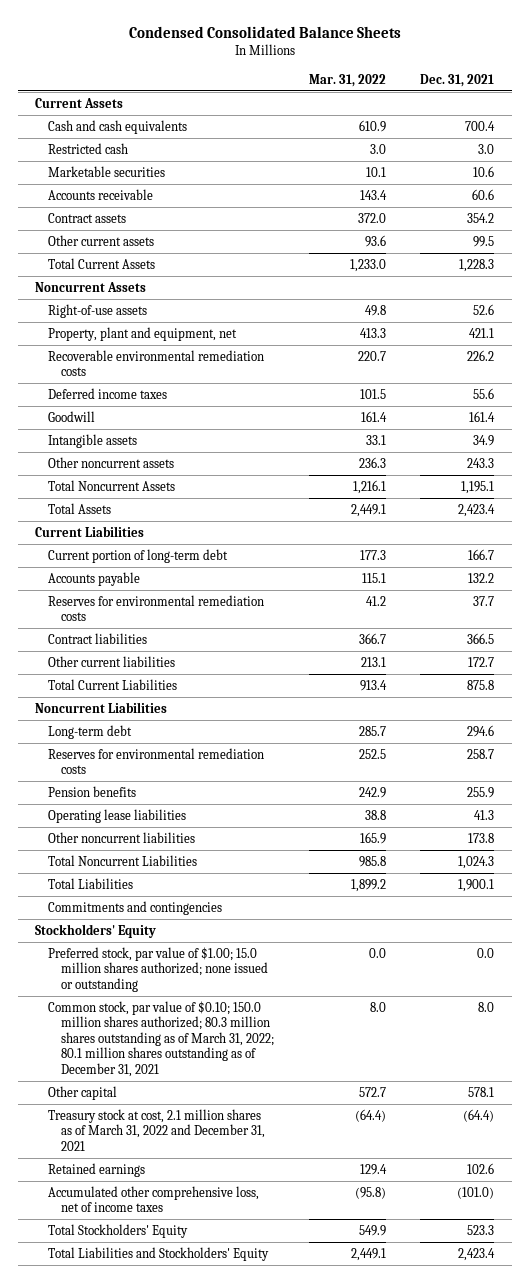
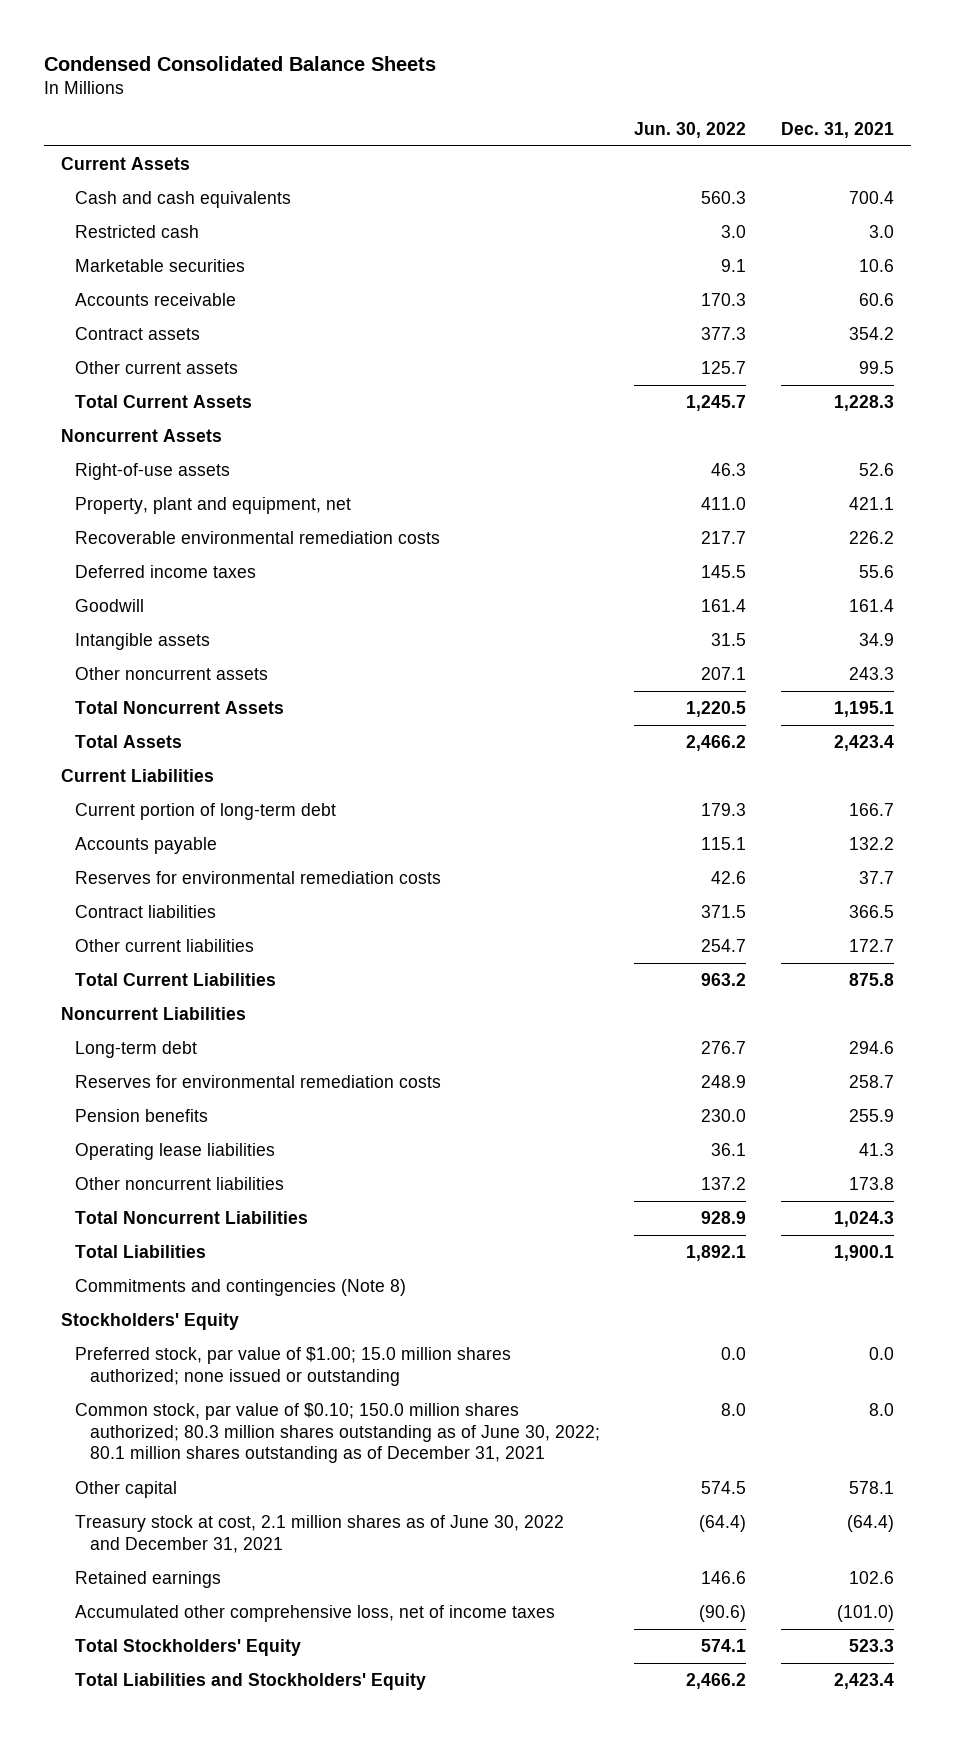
[308,73,386,87] Mar. 31, 2022 -> none
none -> [634,121,747,138] Jun. 30, 2022
[48,900,223,915] Commitments and contingencies -> [75,1279,407,1297] Commitments and contingencies (Note 8)
[48,1000,274,1077] Common stock, par value of $0.10; 150.0 million shares authorized; 80.3 million shares outstanding as of March 31, 2022; 80.1 million shares outstanding as of December 31, 2021 -> [75,1403,600,1464] Common stock, par value of $0.10; 150.0 million shares authorized; 80.3 million shares outstanding as of June 30, 2022; 80.1 million shares outstanding as of December 31, 2021
[48,1108,265,1151] Treasury stock at cost, 2.1 million shares as of March 31, 2022 and December 31, 2021 -> [75,1515,565,1553] Treasury stock at cost, 2.1 million shares as of June 30, 2022 and December 31, 2021

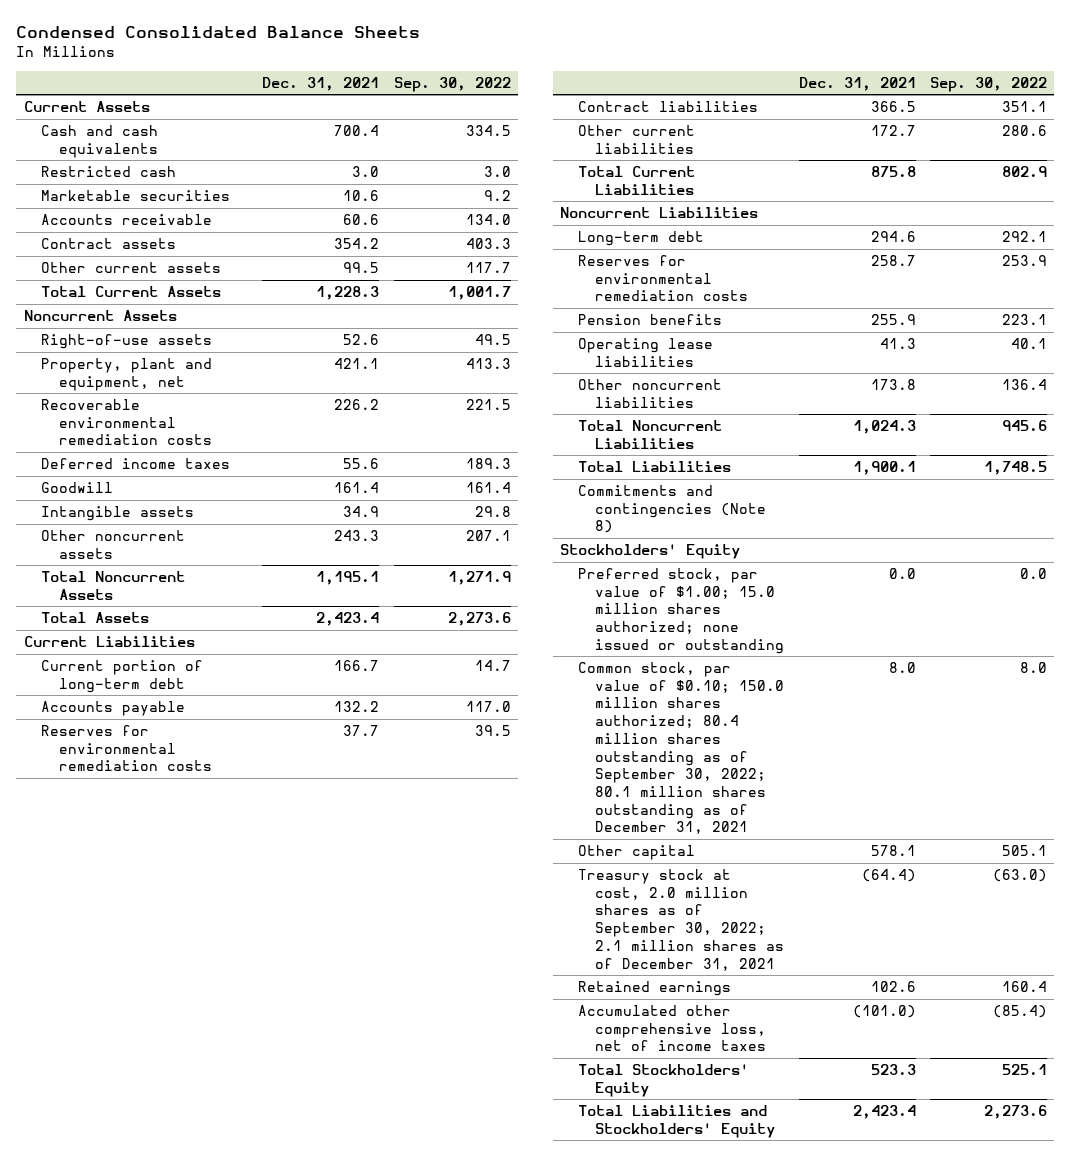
[634,121,747,138] Jun. 30, 2022 -> none
none -> [393,76,511,92] Sep. 30, 2022
[75,1403,600,1464] Common stock, par value of $0.10; 150.0 million shares authorized; 80.3 million shares outstanding as of June 30, 2022; 80.1 million shares outstanding as of December 31, 2021 -> [577,662,785,835] Common stock, par value of $0.10; 150.0 million shares authorized; 80.4 million shares outstanding as of September 30, 2022; 80.1 million shares outstanding as of December 31, 2021
[75,1515,565,1553] Treasury stock at cost, 2.1 million shares as of June 30, 2022 and December 31, 2021 -> [577,869,785,971] Treasury stock at cost, 2.0 million shares as of September 30, 2022; 2.1 million shares as of December 31, 2021

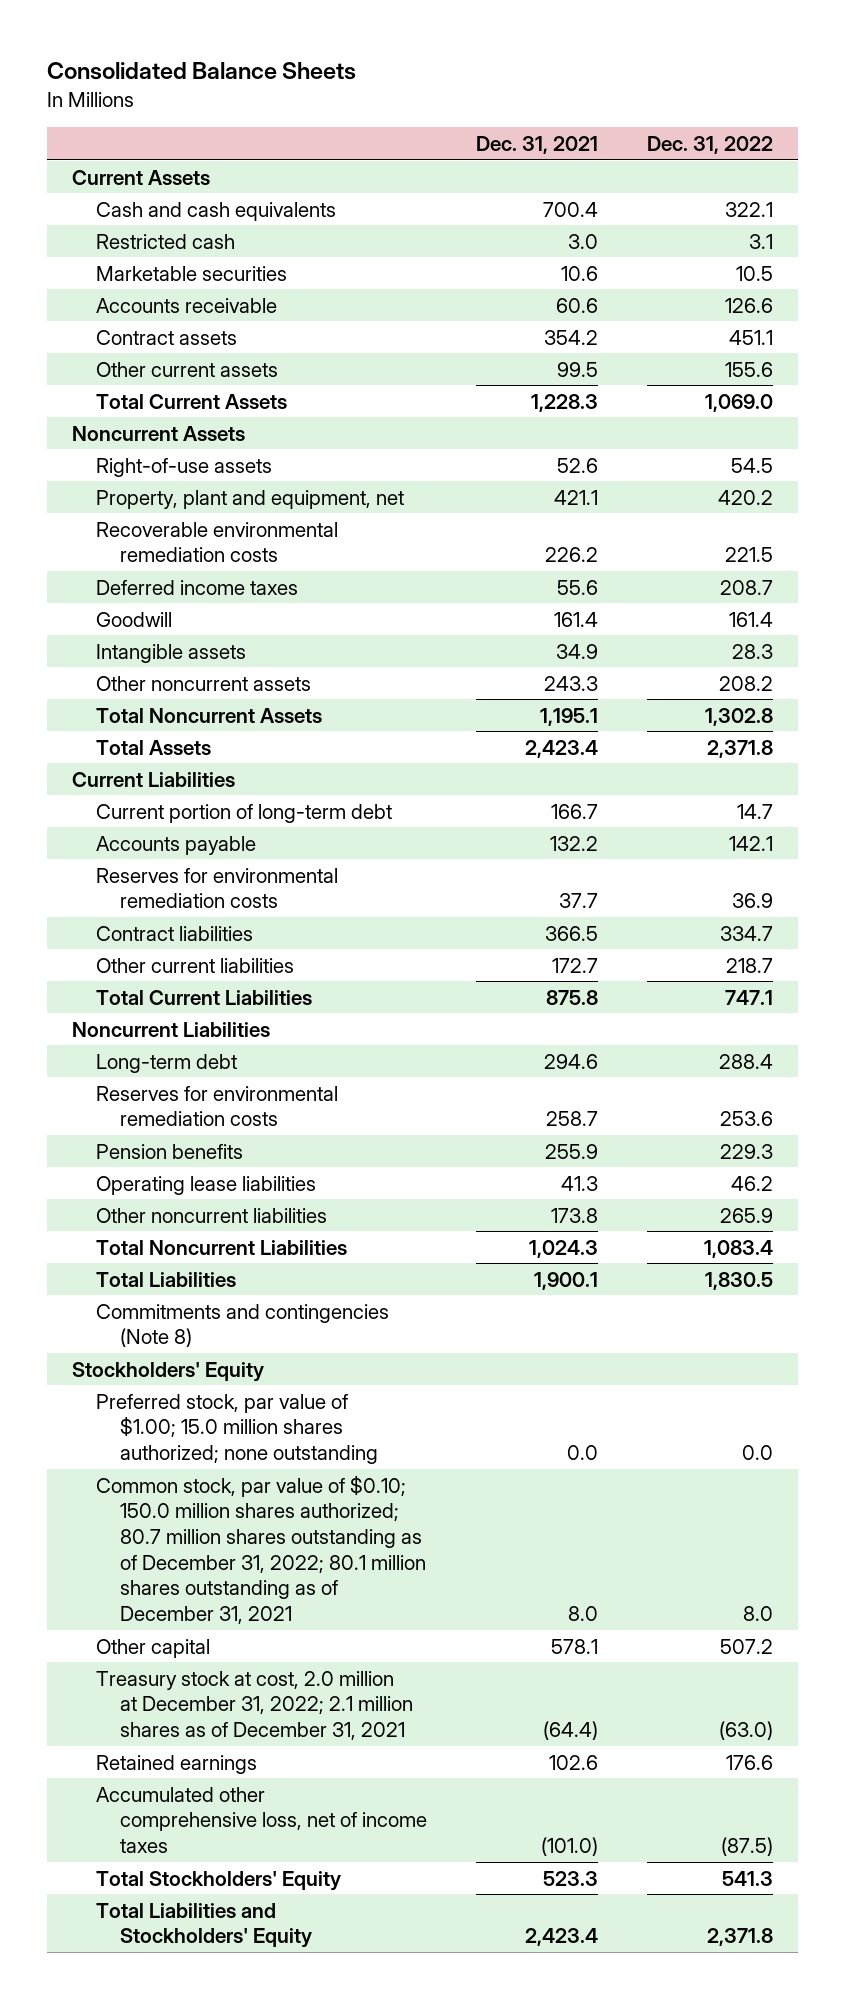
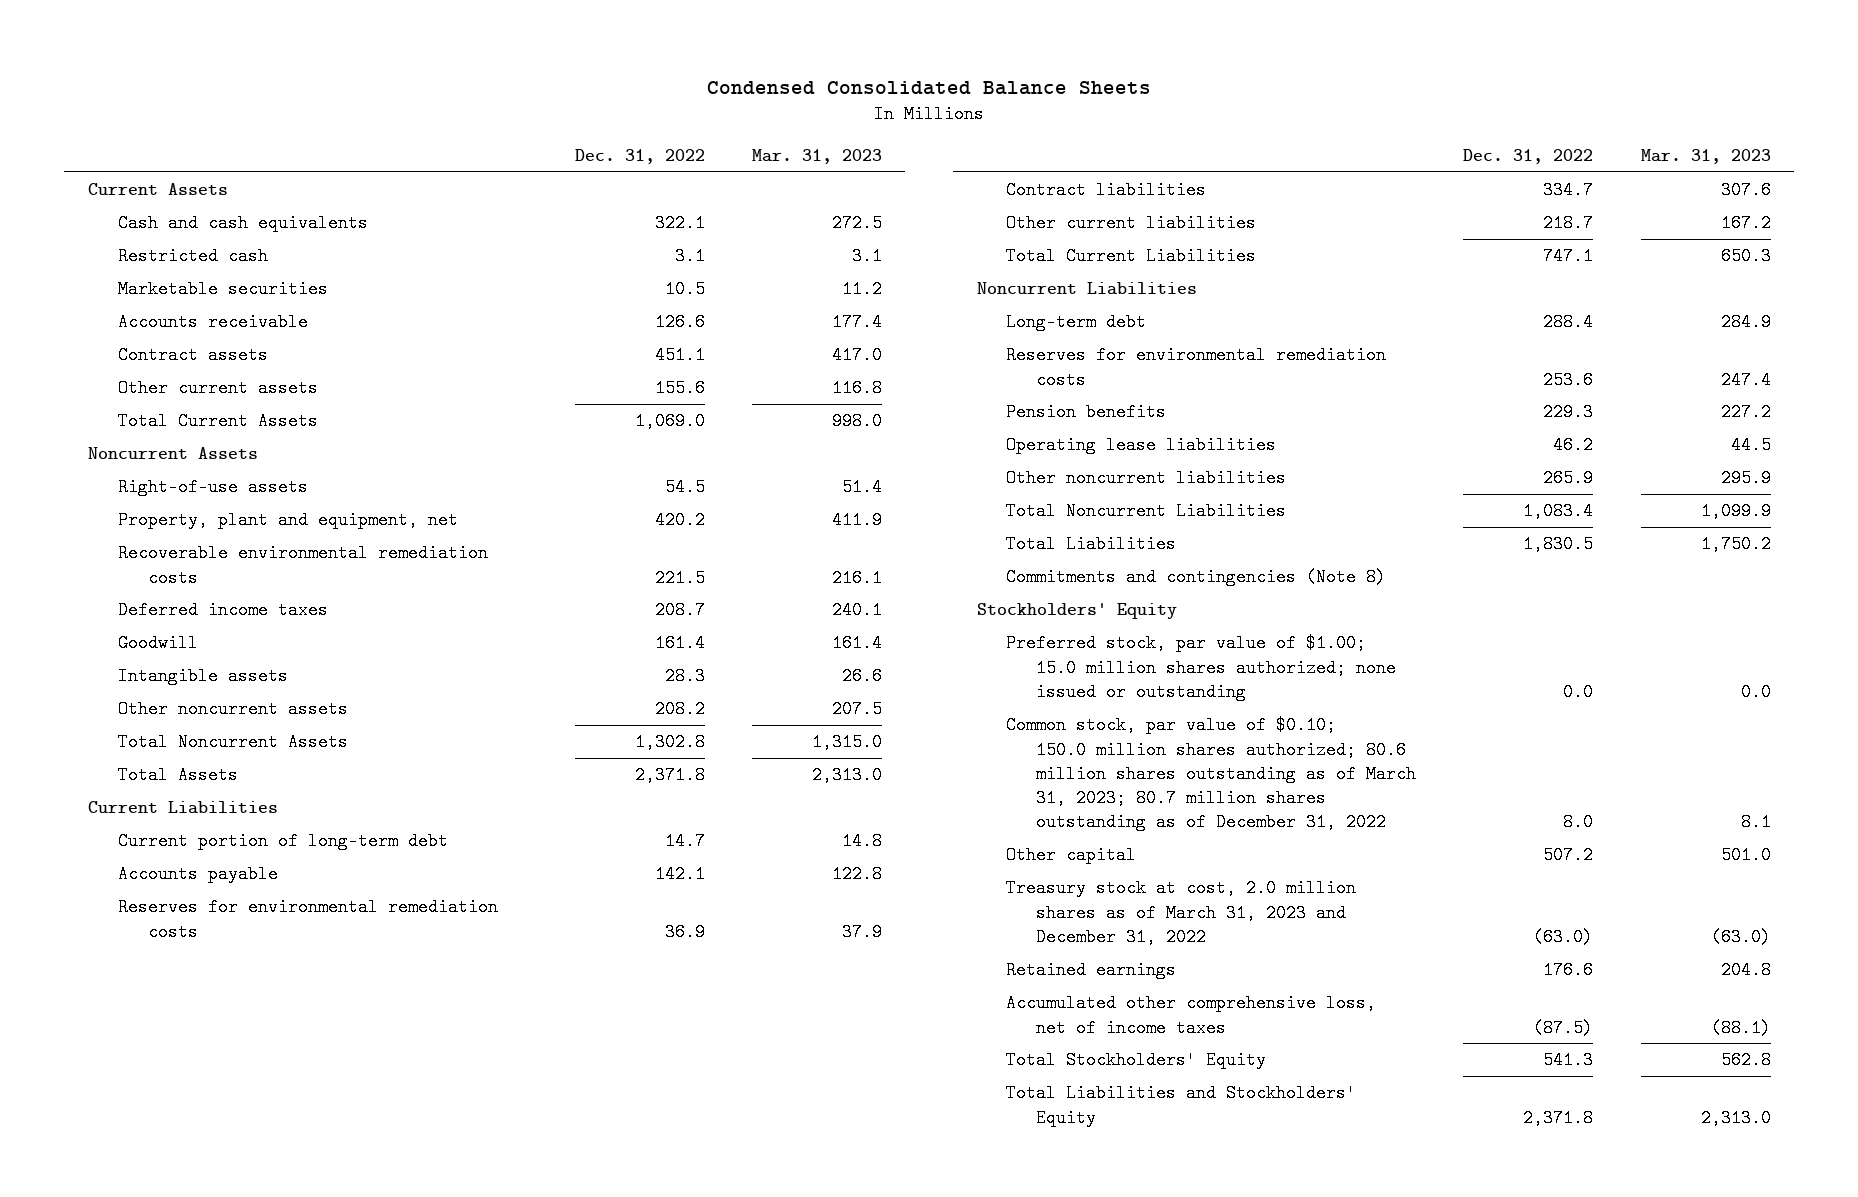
[47,61,357,80] Consolidated Balance Sheets -> [707,80,1152,95] Condensed Consolidated Balance Sheets
[475,135,598,154] Dec. 31, 2021 -> none
none -> [751,148,882,164] Mar. 31, 2023
[95,1393,378,1465] Preferred stock, par value of $1.00; 15.0 million shares authorized; none outstanding -> [1006,634,1397,701] Preferred stock, par value of $1.00; 15.0 million shares authorized; none issued or outstanding
[95,1474,426,1625] Common stock, par value of $0.10; 150.0 million shares authorized; 80.7 million shares outstanding as of December 31, 2022; 80.1 million shares outstanding as of December 31, 2021 -> [1006,716,1417,832] Common stock, par value of $0.10; 150.0 million shares authorized; 80.6 million shares outstanding as of March 31, 2023; 80.7 million shares outstanding as of December 31, 2022
[95,1670,413,1741] Treasury stock at cost, 2.0 million at December 31, 2022; 2.1 million shares as of December 31, 2021 -> [1006,879,1357,946] Treasury stock at cost, 2.0 million shares as of March 31, 2023 and December 31, 2022

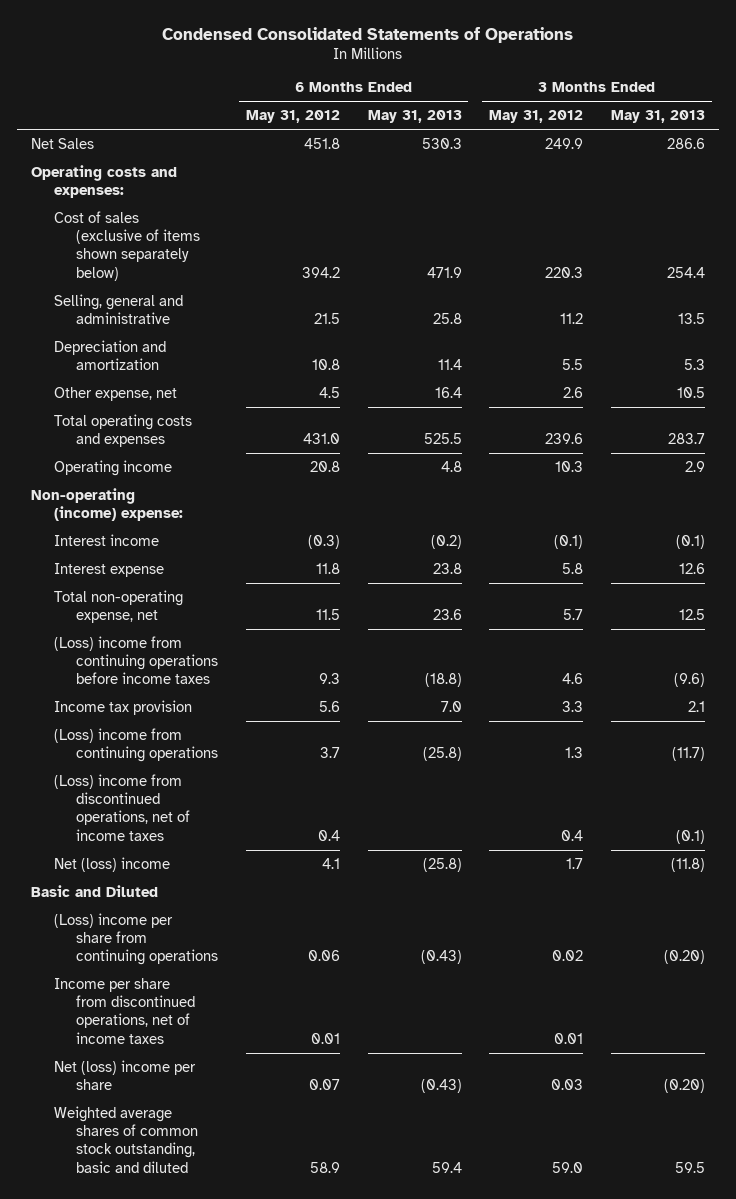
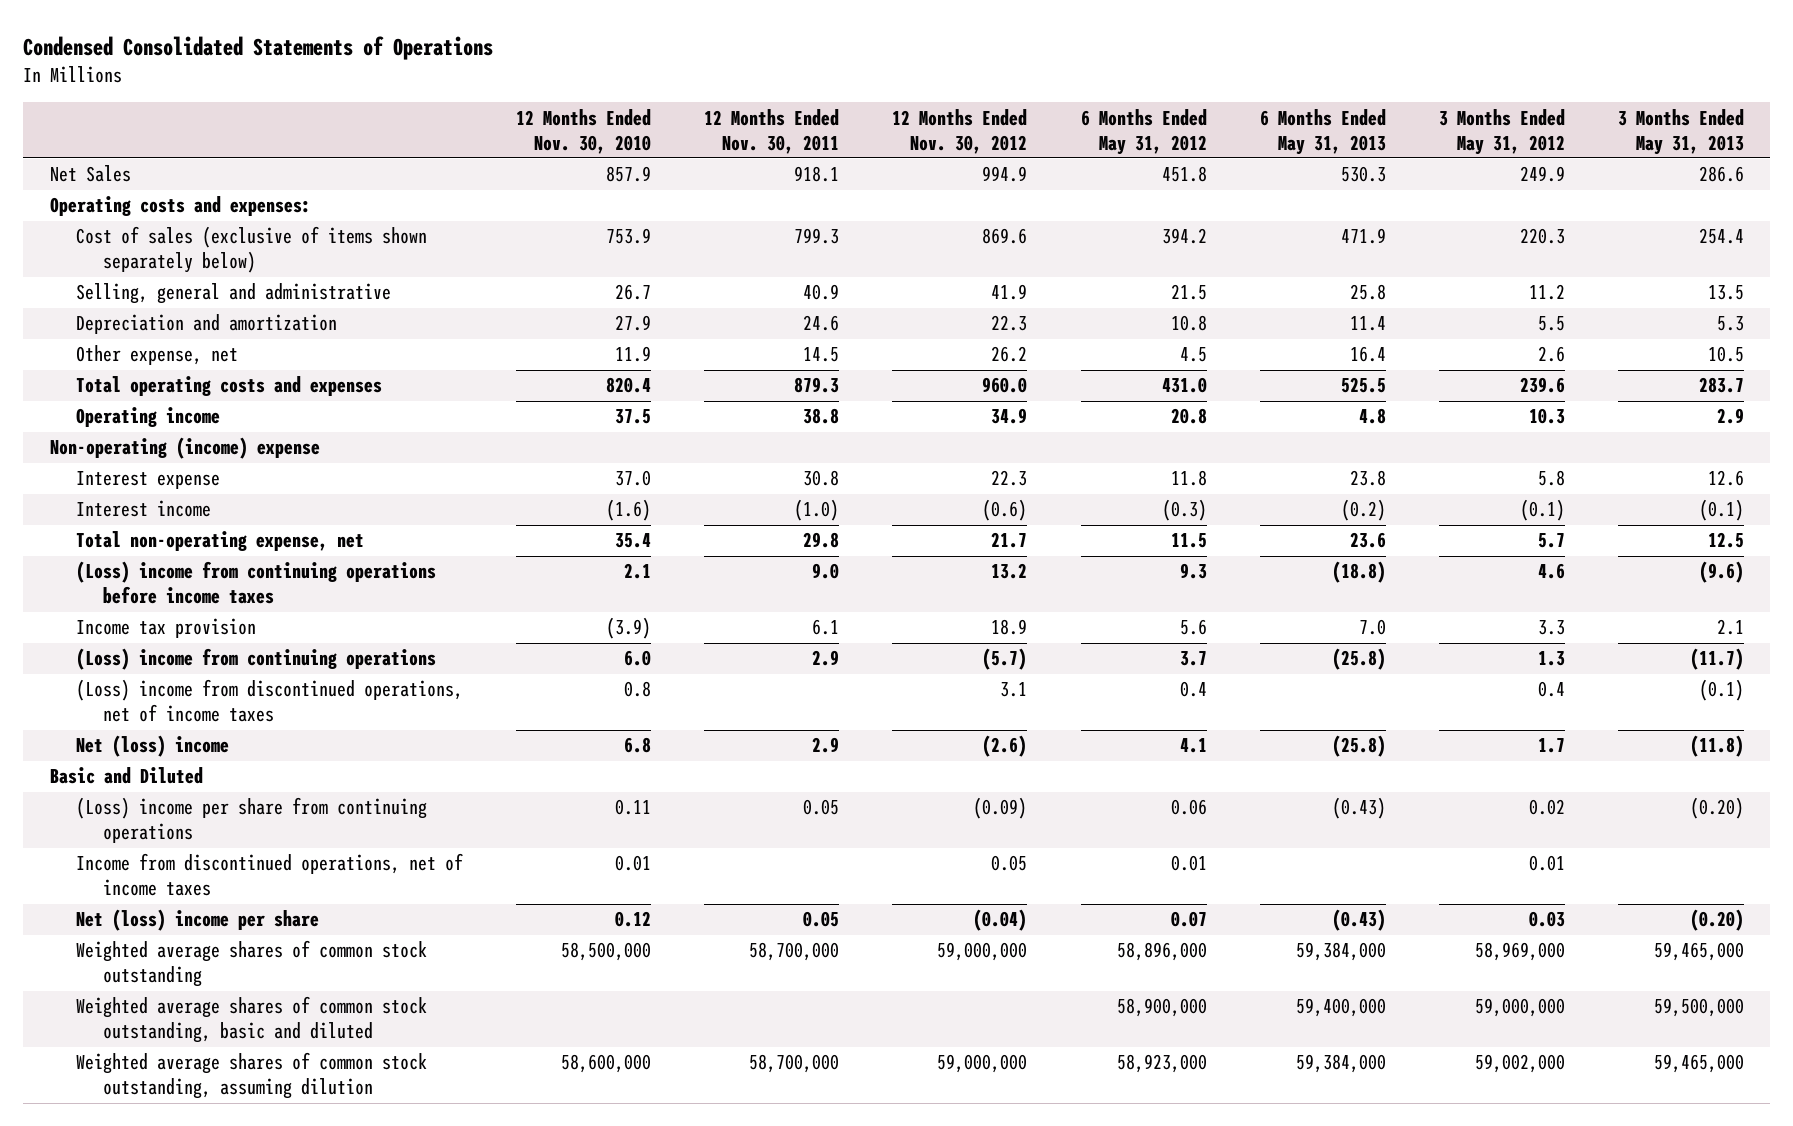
none -> [516,108,652,154] 12 Months Ended Nov. 30, 2010
none -> [704,108,840,154] 12 Months Ended Nov. 30, 2011
none -> [892,108,1028,154] 12 Months Ended Nov. 30, 2012
[31,487,183,522] Non-operating (income) expense: -> [49,437,320,460] Non-operating (income) expense
[53,533,159,546] Interest income -> [76,500,212,518] Interest income
[53,977,196,1044] Income per share from discontinued operations, net of income taxes -> [76,853,464,897] Income from discontinued operations, net of income taxes
none -> [76,940,428,988] Weighted average shares of common stock outstanding
[309,1161,340,1173] 58.9 -> [1116,998,1207,1018] 58,900,000
[431,1161,462,1173] 59.4 -> [1295,998,1386,1018] 59,400,000
[552,1161,584,1173] 59.0 -> [1474,998,1565,1018] 59,000,000
[675,1161,706,1173] 59.5 -> [1653,998,1744,1018] 59,500,000
none -> [76,1052,428,1100] Weighted average shares of common stock outstanding, assuming dilution

